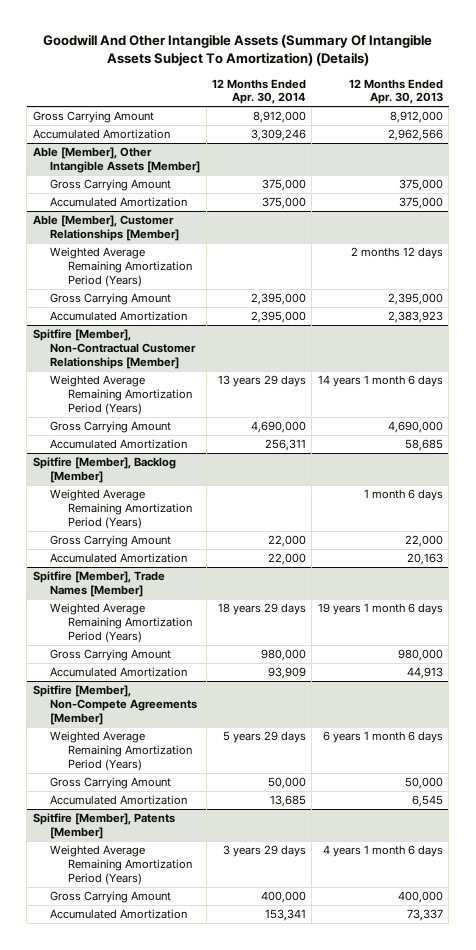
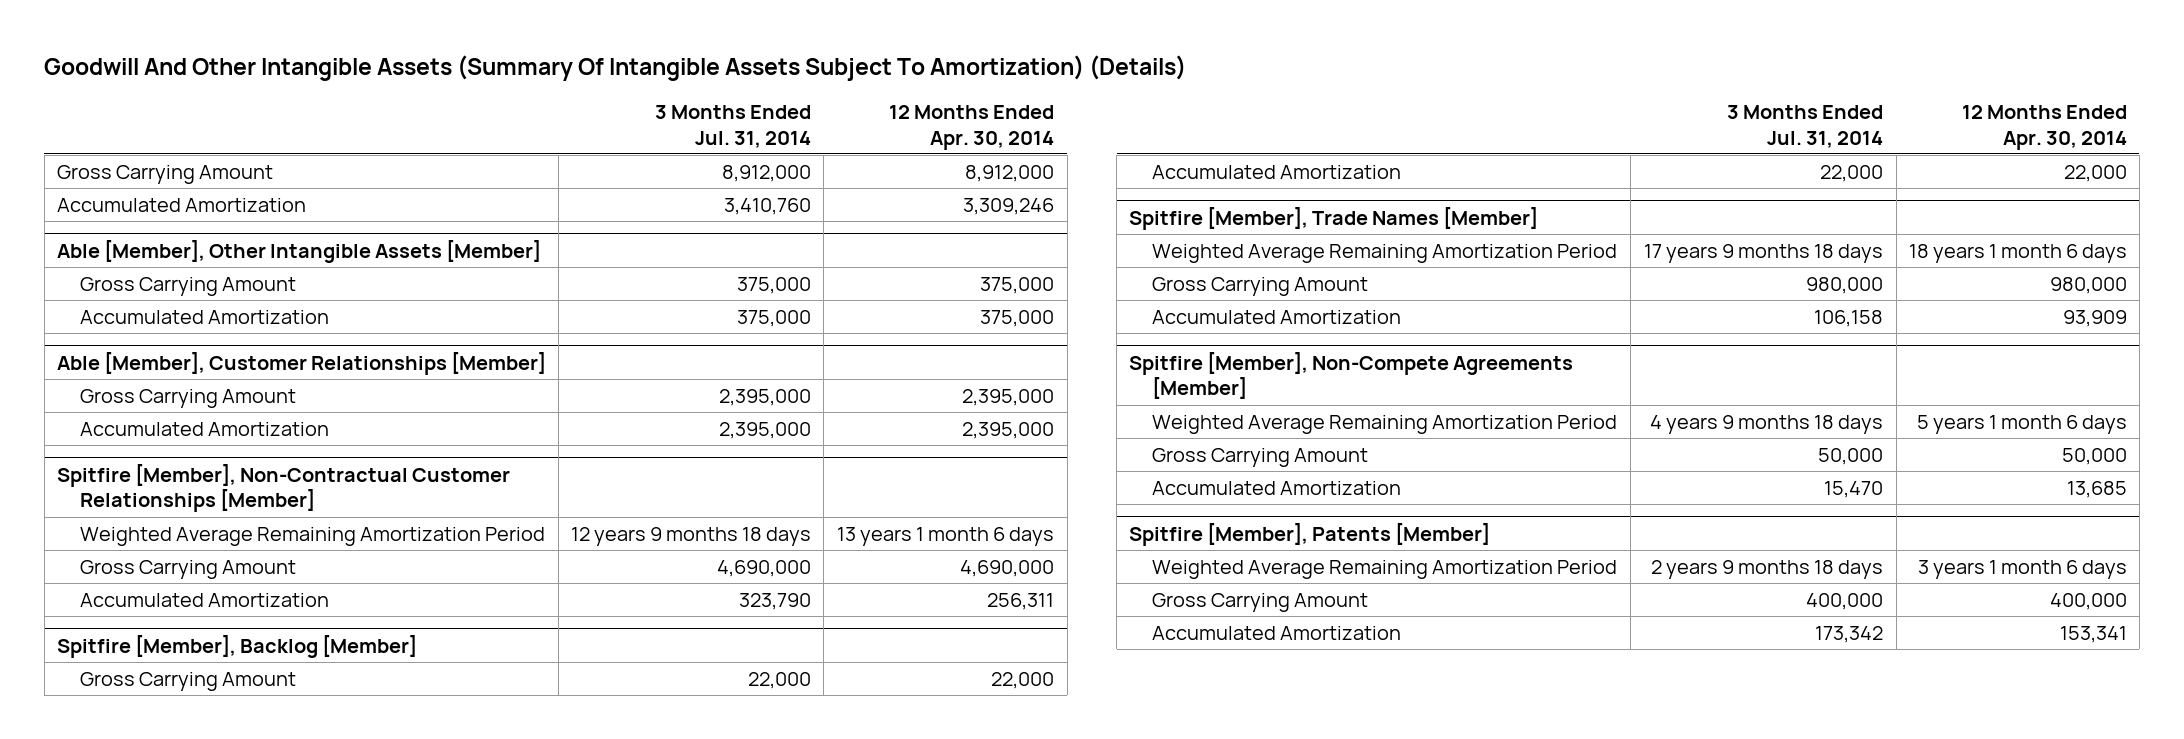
[348,78,443,105] 12 Months Ended Apr. 30, 2013 -> none
none -> [655,104,812,148] 3 Months Ended Jul. 31, 2014
[50,247,192,287] Weighted Average Remaining Amortization Period (Years) -> none
[50,375,192,415] Weighted Average Remaining Amortization Period (Years) -> [79,526,545,546] Weighted Average Remaining Amortization Period
[217,375,306,388] 13 years 29 days -> [837,526,1055,546] 13 years 1 month 6 days
[50,489,192,529] Weighted Average Remaining Amortization Period (Years) -> none
[50,603,192,643] Weighted Average Remaining Amortization Period (Years) -> [1151,243,1617,263] Weighted Average Remaining Amortization Period
[217,603,306,616] 18 years 29 days -> [1908,243,2127,263] 18 years 1 month 6 days
[50,731,192,771] Weighted Average Remaining Amortization Period (Years) -> [1151,414,1617,434] Weighted Average Remaining Amortization Period
[222,731,306,744] 5 years 29 days -> [1916,414,2127,434] 5 years 1 month 6 days
[50,845,192,885] Weighted Average Remaining Amortization Period (Years) -> [1151,559,1617,579] Weighted Average Remaining Amortization Period
[222,845,306,858] 3 years 29 days -> [1917,559,2127,579] 3 years 1 month 6 days

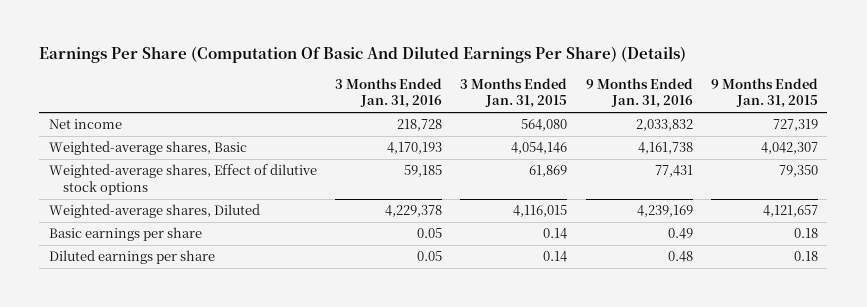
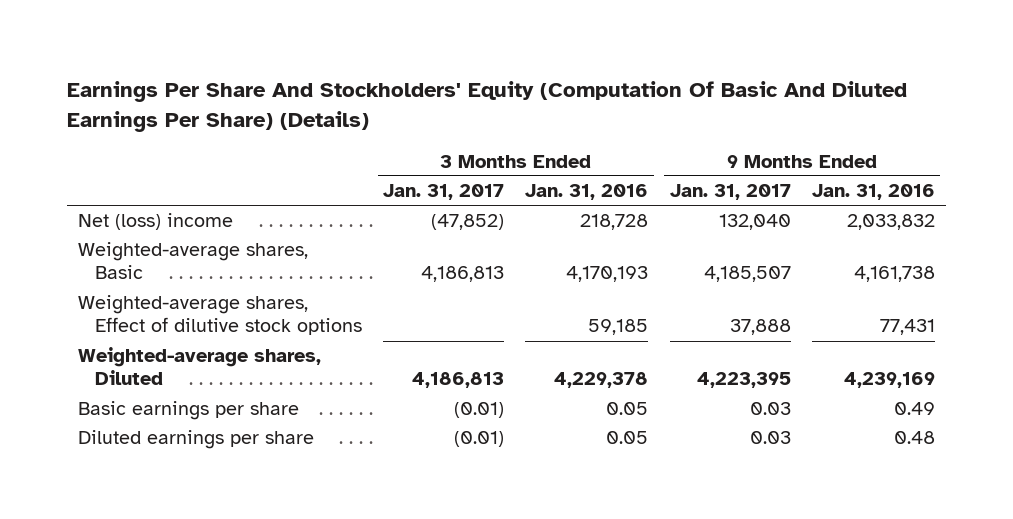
[39,46,687,64] Earnings Per Share (Computation Of Basic And Diluted Earnings Per Share) (Details) -> [67,81,908,133] Earnings Per Share And Stockholders' Equity (Computation Of Basic And Diluted Earnings Per Share) (Details)
[460,77,568,109] 3 Months Ended Jan. 31, 2015 -> none
[711,77,819,109] 9 Months Ended Jan. 31, 2015 -> none
none -> [383,184,505,201] Jan. 31, 2017
none -> [669,184,791,201] Jan. 31, 2017
[48,119,122,130] Net income -> [77,213,233,231] Net (loss) income

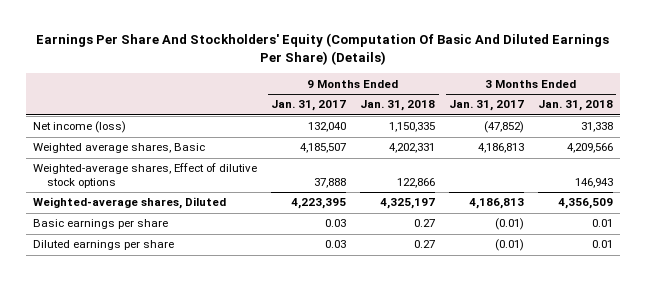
[525,184,649,201] Jan. 31, 2016 -> none
[811,184,935,201] Jan. 31, 2016 -> none
none -> [360,100,436,112] Jan. 31, 2018
none -> [537,100,613,112] Jan. 31, 2018
[77,213,233,231] Net (loss) income -> [33,121,127,134] Net income (loss)
[77,242,308,280] Weighted-average shares, Basic -> [33,143,206,154] Weighted average shares, Basic

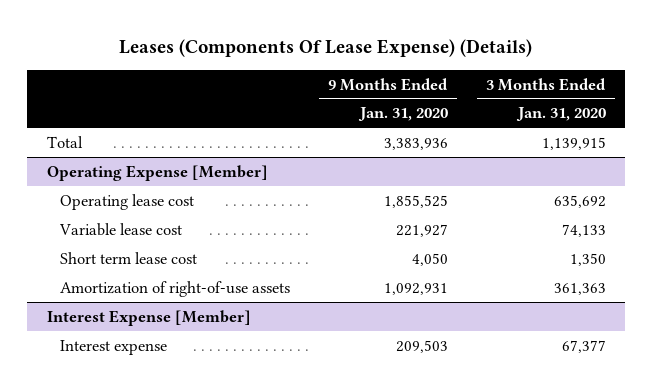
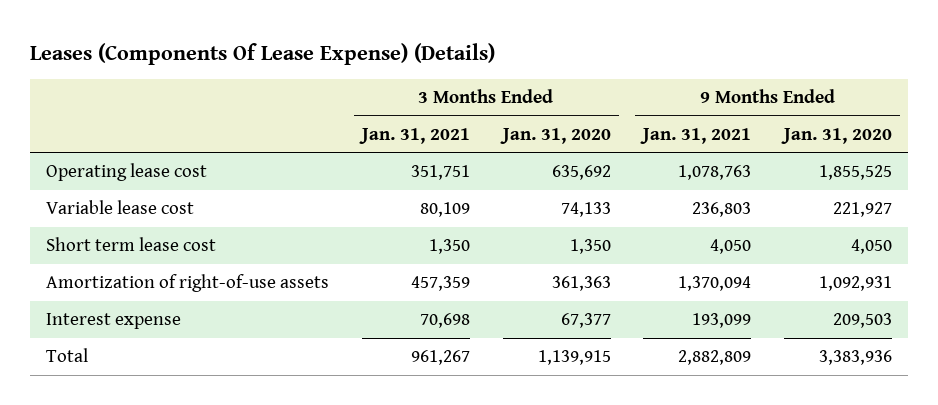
none -> [359,127,471,144] Jan. 31, 2021
none -> [640,127,752,144] Jan. 31, 2021
[46,164,268,181] Operating Expense [Member] -> none
[46,309,251,326] Interest Expense [Member] -> none
[46,135,83,148] Total -> [46,348,89,363] Total

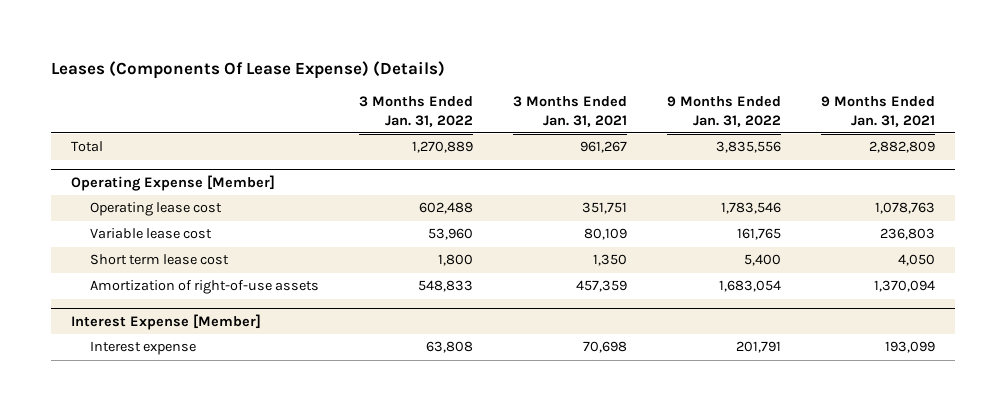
[499,127,611,144] Jan. 31, 2020 -> none
[780,127,892,144] Jan. 31, 2020 -> none
none -> [358,95,473,127] 3 Months Ended Jan. 31, 2022
none -> [667,95,782,127] 9 Months Ended Jan. 31, 2022
[46,348,89,363] Total -> [71,141,104,153] Total
none -> [71,174,276,191] Operating Expense [Member]
none -> [71,313,262,330] Interest Expense [Member]

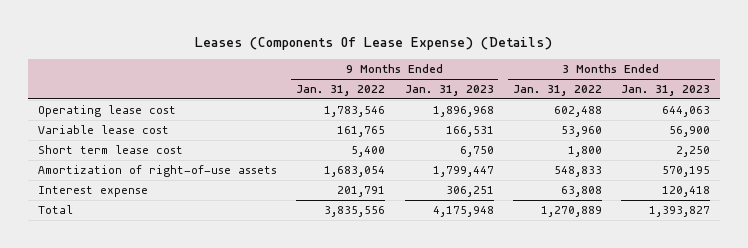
[512,95,627,127] 3 Months Ended Jan. 31, 2021 -> none
[821,95,936,127] 9 Months Ended Jan. 31, 2021 -> none
none -> [404,85,494,97] Jan. 31, 2023
none -> [621,85,711,97] Jan. 31, 2023
[71,174,276,191] Operating Expense [Member] -> none
[71,313,262,330] Interest Expense [Member] -> none
[71,141,104,153] Total -> [37,205,73,215] Total

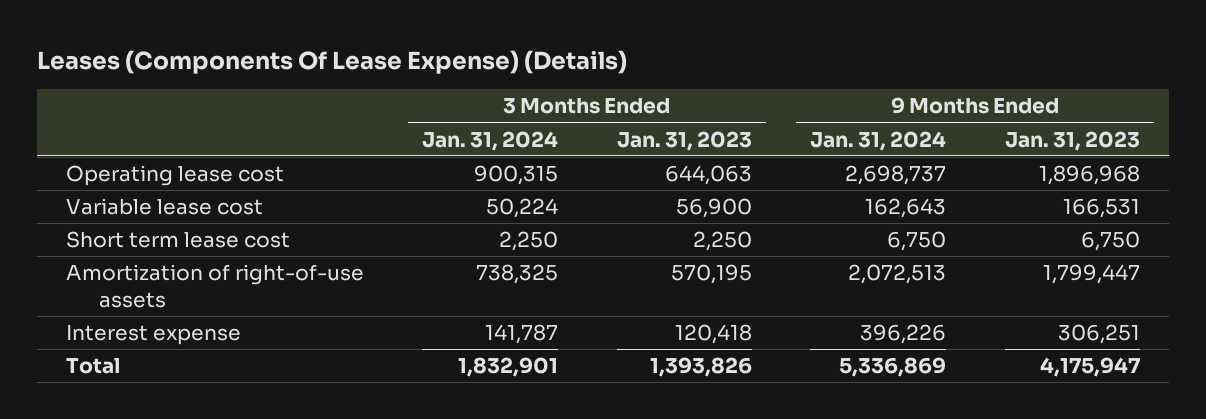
[296,85,386,97] Jan. 31, 2022 -> none
[512,85,602,97] Jan. 31, 2022 -> none
none -> [422,130,559,151] Jan. 31, 2024
none -> [810,130,947,151] Jan. 31, 2024
[432,206,494,218] 4,175,948 -> [1039,357,1140,378] 4,175,947
[649,206,711,218] 1,393,827 -> [649,357,752,378] 1,393,826

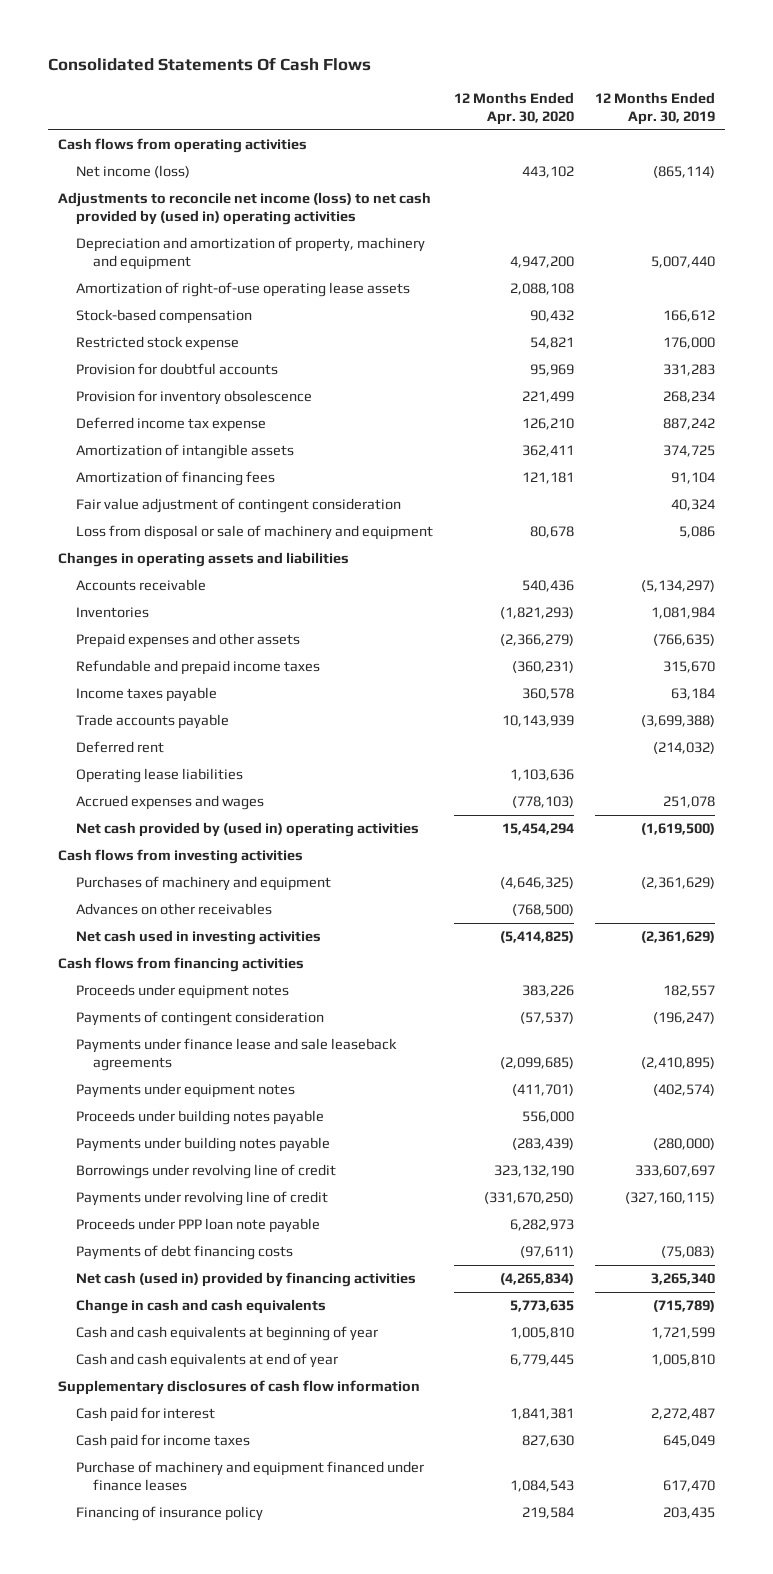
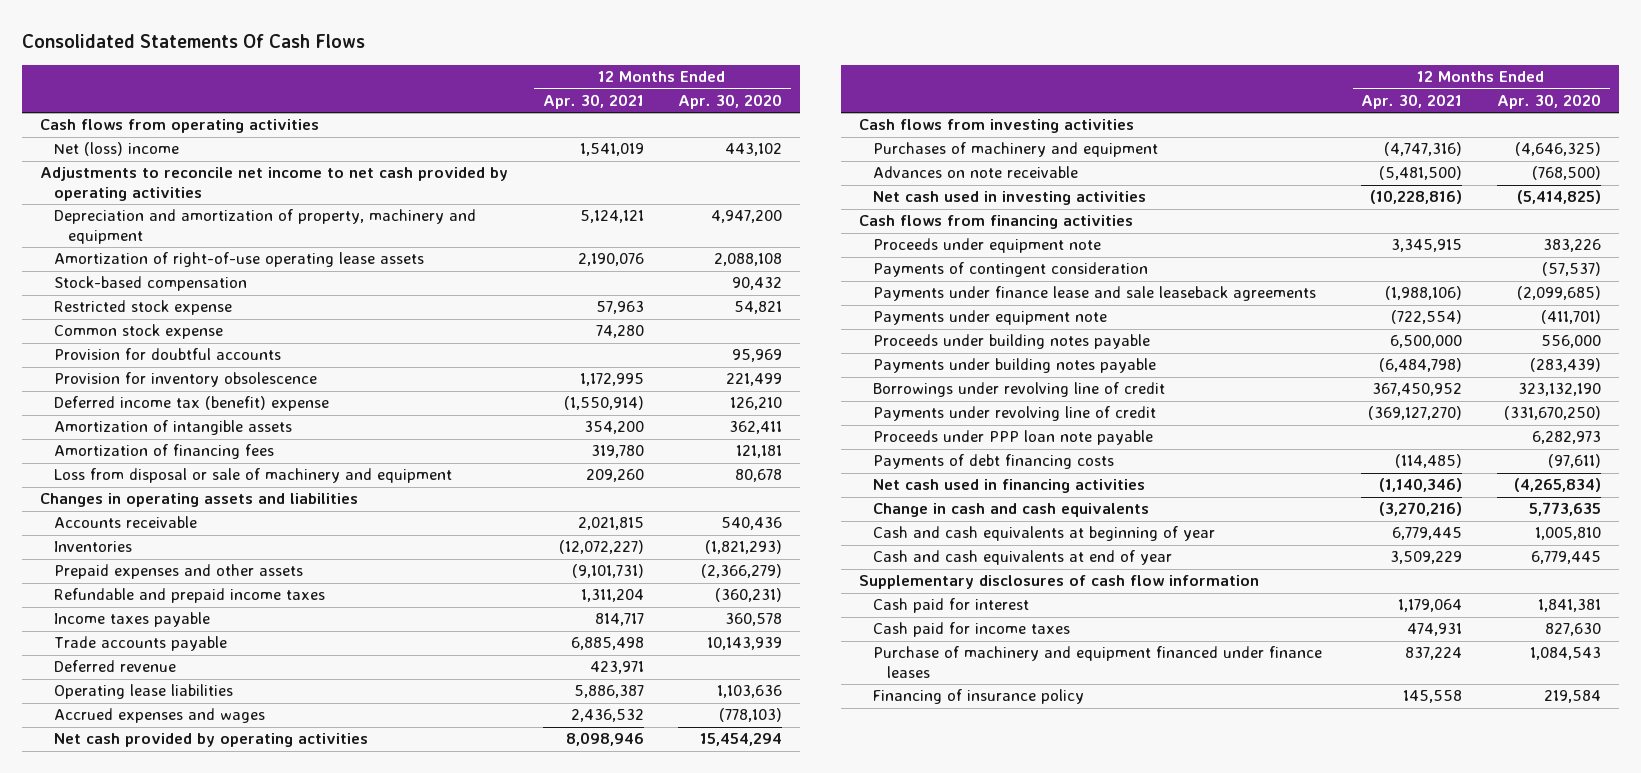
[594,92,715,125] 12 Months Ended Apr. 30, 2019 -> none
none -> [542,93,644,109] Apr. 30, 2021
[75,165,190,179] Net income (loss) -> [53,142,179,157] Net (loss) income
[58,192,432,225] Adjustments to reconcile net income (loss) to net cash provided by (used in) operating activities -> [39,167,508,201] Adjustments to reconcile net income to net cash provided by operating activities
none -> [53,324,223,340] Common stock expense
[75,417,266,433] Deferred income tax expense -> [53,396,329,412] Deferred income tax (benefit) expense
[75,498,401,514] Fair value adjustment of contingent consideration -> none
[75,741,164,754] Deferred rent -> none
none -> [53,660,176,673] Deferred revenue
[75,822,419,838] Net cash provided by (used in) operating activities -> [53,733,368,748] Net cash provided by operating activities
[75,903,272,916] Advances on other receivables -> [872,166,1078,179] Advances on note receivable
[75,984,289,1000] Proceeds under equipment notes -> [872,238,1101,254] Proceeds under equipment note
[75,1083,295,1099] Payments under equipment notes -> [872,310,1107,326] Payments under equipment note
[75,1272,416,1288] Net cash (used in) provided by financing activities -> [872,479,1145,494] Net cash used in financing activities

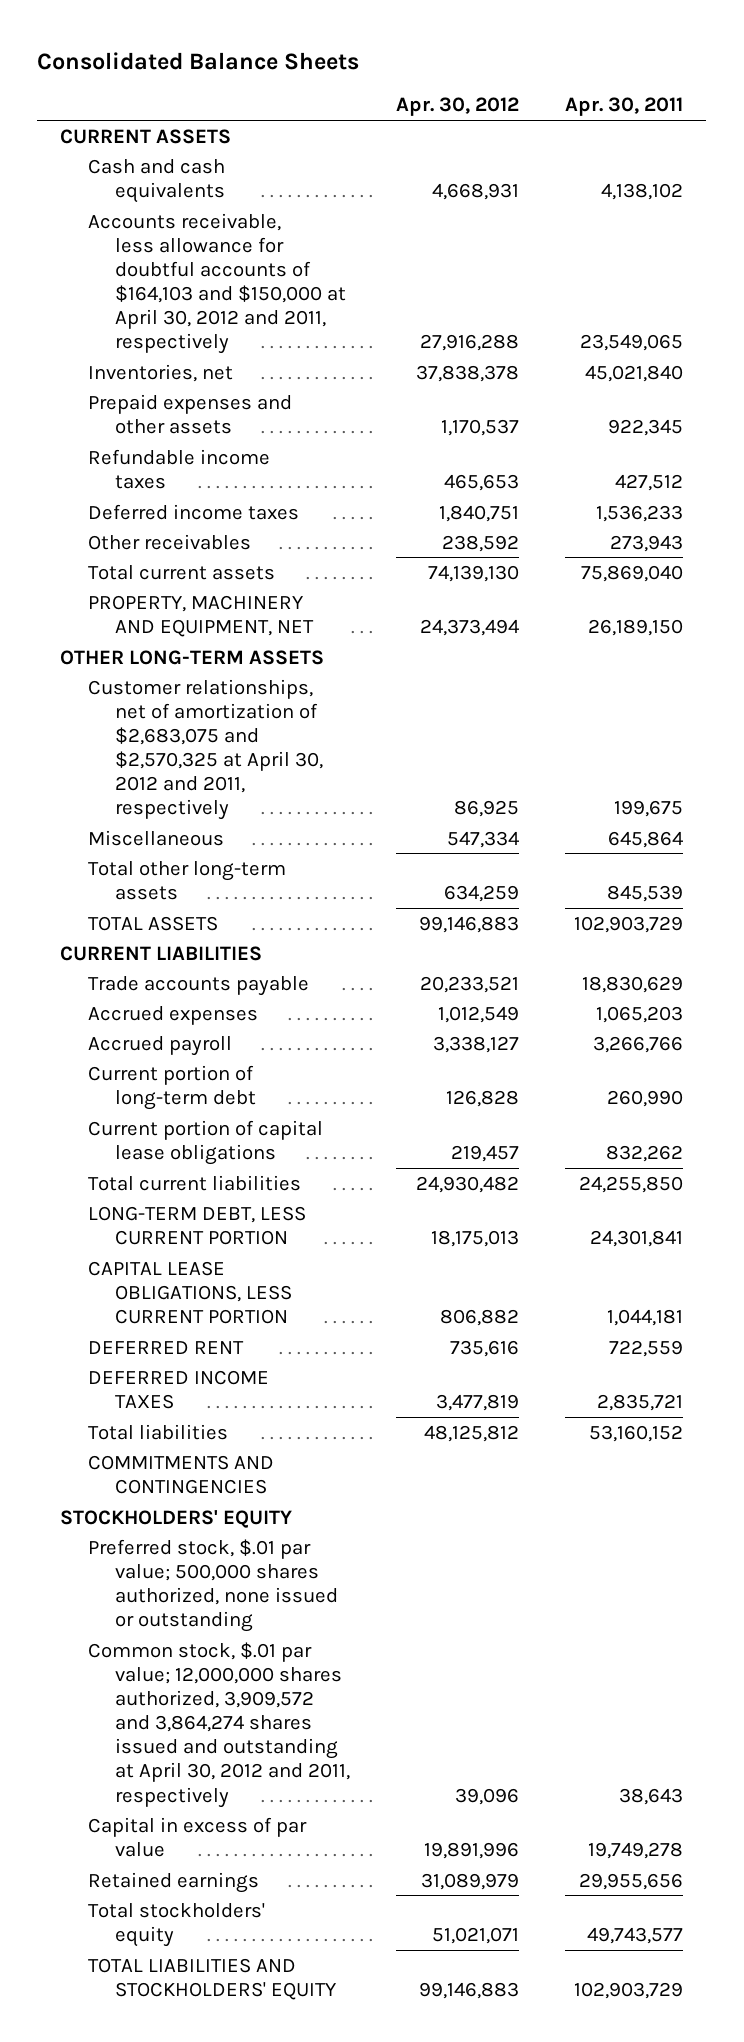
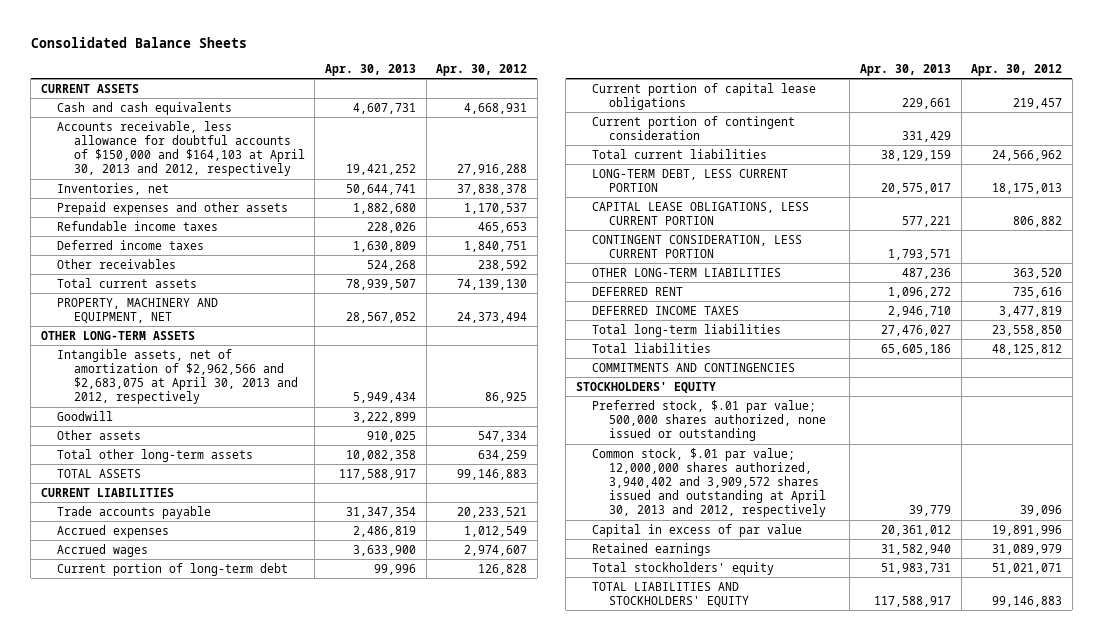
[565,97,684,117] Apr. 30, 2011 -> none
none -> [325,63,417,76] Apr. 30, 2013
[87,212,347,355] Accounts receivable, less allowance for doubtful accounts of $164,103 and $150,000 at April 30, 2012 and 2011, respectively -> [57,120,305,177] Accounts receivable, less allowance for doubtful accounts of $150,000 and $164,103 at April 30, 2013 and 2012, respectively
[87,678,324,821] Customer relationships, net of amortization of $2,683,075 and $2,570,325 at April 30, 2012 and 2011, respectively -> [57,348,298,405] Intangible assets, net of amortization of $2,962,566 and $2,683,075 at April 30, 2013 and 2012, respectively
none -> [57,410,114,421] Goodwill
[87,829,224,846] Miscellaneous -> [57,429,142,440] Other assets
[87,1035,232,1056] Accrued payroll -> [57,543,149,557] Accrued wages
[433,1035,520,1053] 3,338,127 -> [464,544,528,556] 2,974,607
none -> [592,115,796,140] Current portion of contingent consideration
[416,1175,520,1193] 24,930,482 -> [992,149,1063,161] 24,566,962
none -> [592,234,803,258] CONTINGENT CONSIDERATION, LESS CURRENT PORTION
none -> [592,267,782,277] OTHER LONG-TERM LIABILITIES
none -> [592,323,782,337] Total long-term liabilities
[87,1641,351,1808] Common stock, $.01 par value; 12,000,000 shares authorized, 3,909,572 and 3,864,274 shares issued and outstanding at April 30, 2012 and 2011, respectively -> [592,447,826,518] Common stock, $.01 par value; 12,000,000 shares authorized, 3,940,402 and 3,909,572 shares issued and outstanding at April 30, 2013 and 2012, respectively

